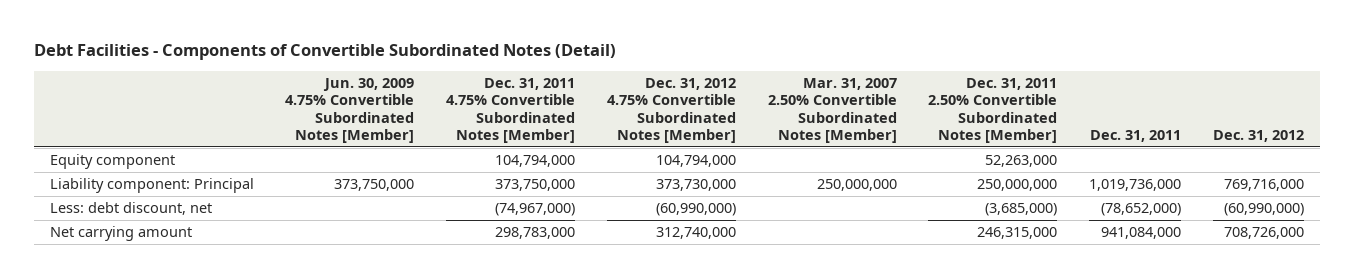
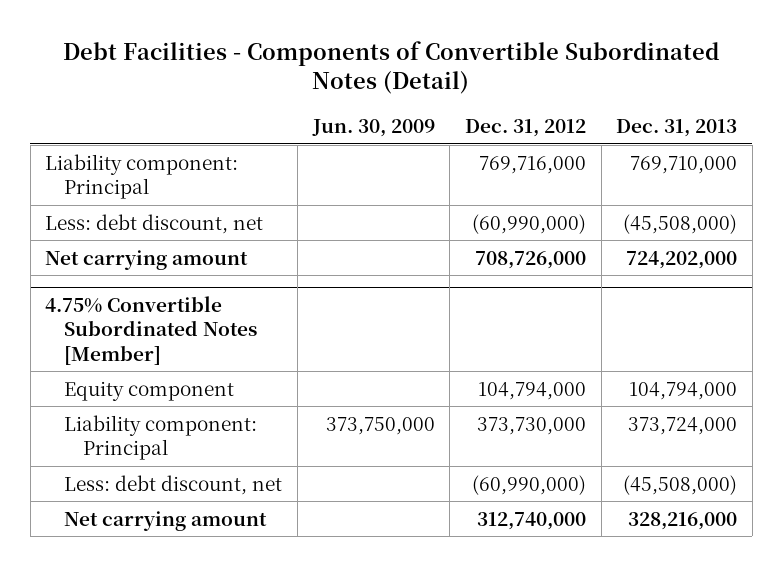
[285,77,415,144] Jun. 30, 2009 4.75% Convertible Subordinated Notes [Member] -> none
[446,77,576,144] Dec. 31, 2011 4.75% Convertible Subordinated Notes [Member] -> none
[606,77,736,144] Dec. 31, 2012 4.75% Convertible Subordinated Notes [Member] -> none
[767,77,897,144] Mar. 31, 2007 2.50% Convertible Subordinated Notes [Member] -> none
[928,77,1058,144] Dec. 31, 2011 2.50% Convertible Subordinated Notes [Member] -> none
[1089,130,1181,143] Dec. 31, 2011 -> none
none -> [311,118,435,137] Jun. 30, 2009
none -> [616,118,738,137] Dec. 31, 2013
[49,154,175,170] Equity component -> none
none -> [45,295,258,365] 4.75% Convertible Subordinated Notes [Member]
none -> [64,380,235,401] Equity component
none -> [64,414,258,460] Liability component: Principal
none -> [64,474,283,495] Less: debt discount, net
none -> [64,510,268,531] Net carrying amount

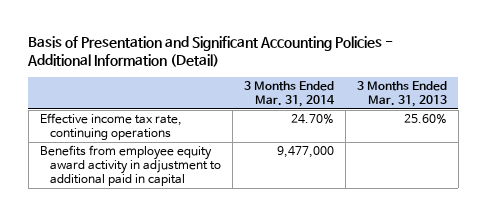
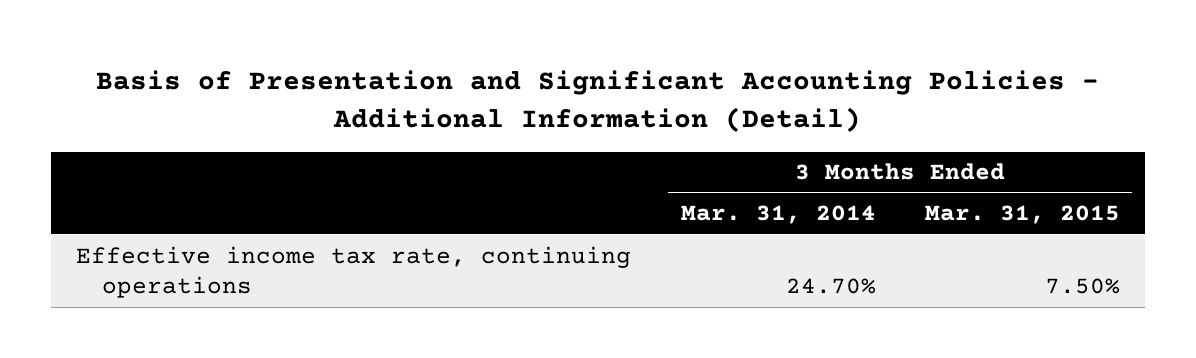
[356,80,447,108] 3 Months Ended Mar. 31, 2013 -> none
none -> [924,205,1120,225] Mar. 31, 2015
[39,144,221,187] Benefits from employee equity award activity in adjustment to additional paid in capital -> none

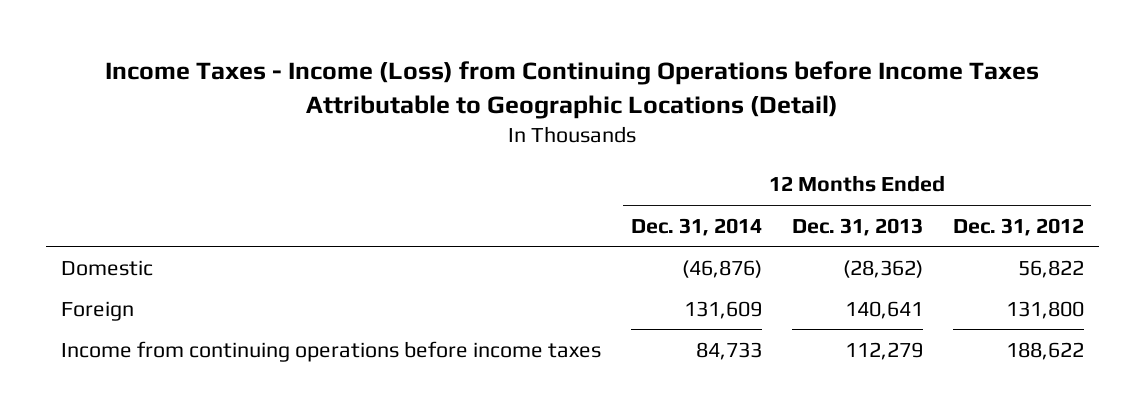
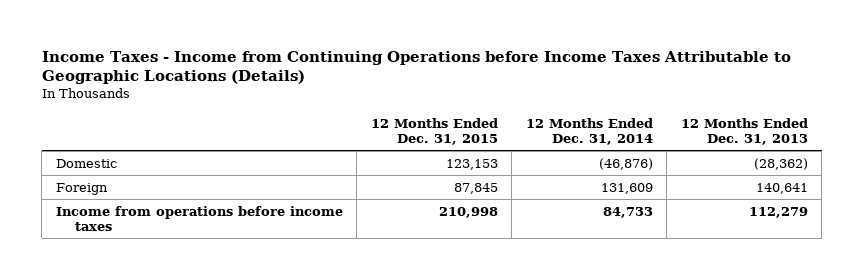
[105,61,1040,119] Income Taxes - Income (Loss) from Continuing Operations before Income Taxes Attributable to Geographic Locations (Detail) -> [41,50,791,85] Income Taxes - Income from Continuing Operations before Income Taxes Attributable to Geographic Locations (Details)
[952,217,1084,236] Dec. 31, 2012 -> none
none -> [370,117,498,145] 12 Months Ended Dec. 31, 2015
[60,340,601,362] Income from continuing operations before income taxes -> [55,205,343,231] Income from operations before income taxes

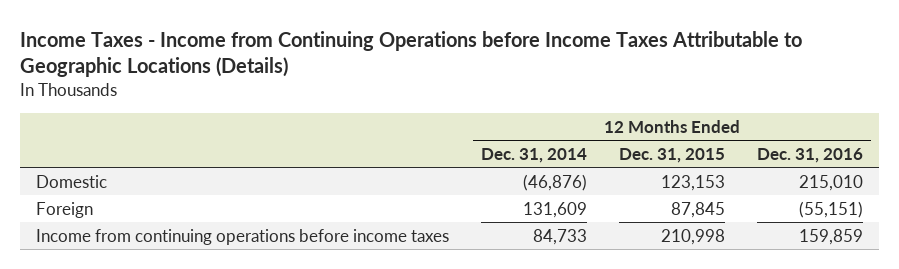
[680,117,808,145] 12 Months Ended Dec. 31, 2013 -> none
none -> [756,147,863,163] Dec. 31, 2016
[55,205,343,231] Income from operations before income taxes -> [36,228,450,245] Income from continuing operations before income taxes

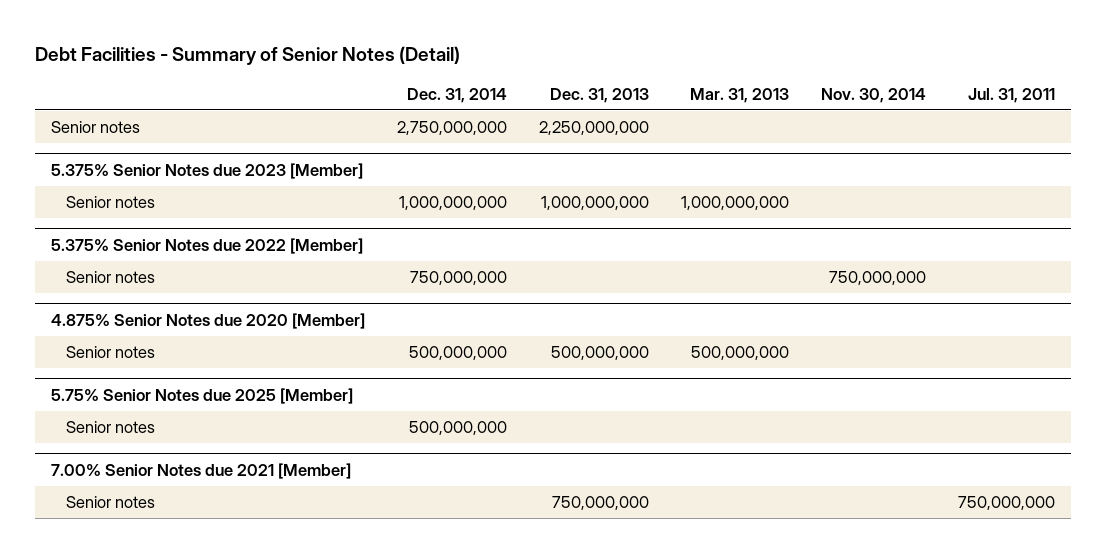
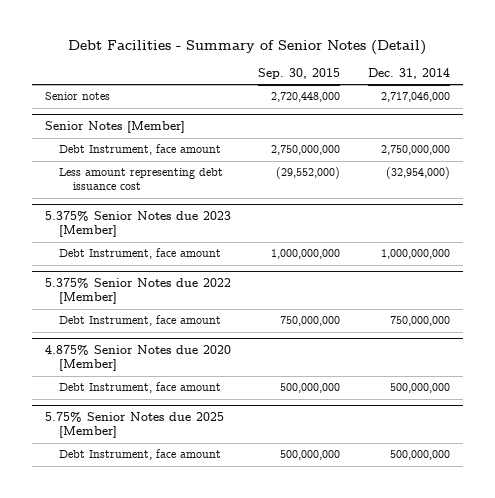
[549,87,649,103] Dec. 31, 2013 -> none
[689,87,789,103] Mar. 31, 2013 -> none
[820,87,926,103] Nov. 30, 2014 -> none
[967,87,1055,103] Jul. 31, 2011 -> none
none -> [258,68,341,80] Sep. 30, 2015
[397,121,508,136] 2,750,000,000 -> [380,92,450,103] 2,717,046,000
none -> [45,121,186,134] Senior Notes [Member]
none -> [59,144,222,156] Debt Instrument, face amount
none -> [59,168,224,191] Less amount representing debt issuance cost
[66,196,156,209] Senior notes -> none
none -> [59,248,222,260] Debt Instrument, face amount
[66,271,156,284] Senior notes -> none
none -> [59,315,222,327] Debt Instrument, face amount
[66,346,156,359] Senior notes -> none
none -> [59,382,222,394] Debt Instrument, face amount
[66,421,156,434] Senior notes -> none
[51,462,352,479] 7.00% Senior Notes due 2021 [Member] -> none
[66,496,156,509] Senior notes -> none
none -> [59,449,222,461] Debt Instrument, face amount

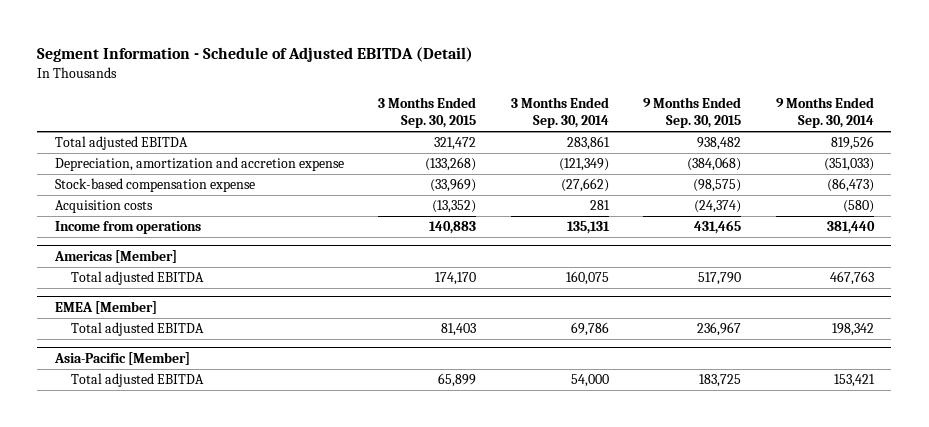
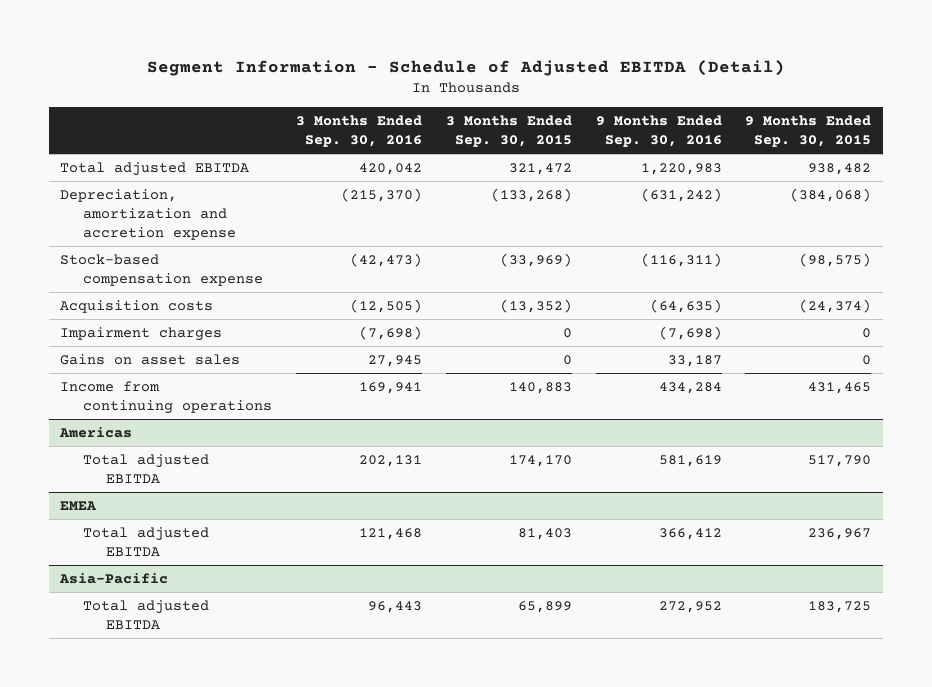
[510,96,609,129] 3 Months Ended Sep. 30, 2014 -> none
[775,96,874,129] 9 Months Ended Sep. 30, 2014 -> none
none -> [296,115,423,148] 3 Months Ended Sep. 30, 2016
none -> [595,115,722,148] 9 Months Ended Sep. 30, 2016
none -> [60,326,223,341] Impairment charges
none -> [60,353,241,365] Gains on asset sales
[54,221,201,235] Income from operations -> [60,380,273,414] Income from continuing operations
[53,250,177,264] Americas [Member] -> [59,426,133,438] Americas
[54,301,157,315] EMEA [Member] -> [60,500,98,510] EMEA
[53,352,190,366] Asia-Pacific [Member] -> [59,572,169,584] Asia-Pacific

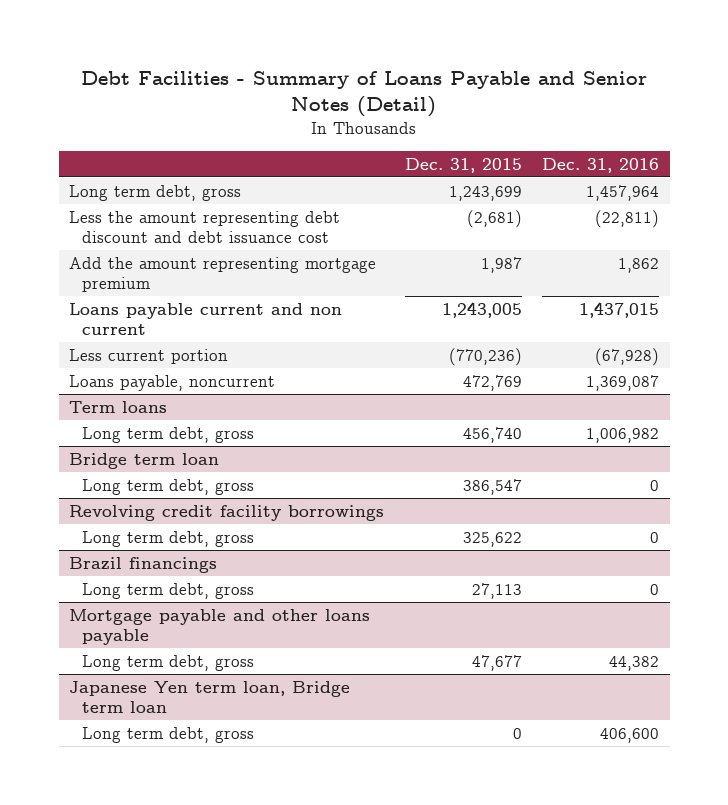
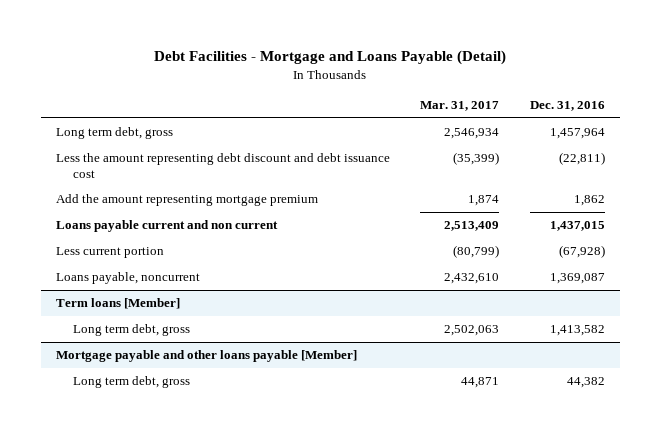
[81,70,648,118] Debt Facilities - Summary of Loans Payable and Senior Notes (Detail) -> [154,50,507,66] Debt Facilities - Mortgage and Loans Payable (Detail)
[404,157,522,173] Dec. 31, 2015 -> none
none -> [420,101,500,112] Mar. 31, 2017
[69,452,220,469] Bridge term loan -> none
[82,478,255,495] Long term debt, gross -> none
[69,504,385,521] Revolving credit facility borrowings -> none
[82,530,255,547] Long term debt, gross -> none
[69,556,218,573] Brazil financings -> none
[82,582,255,599] Long term debt, gross -> none
[69,400,168,413] Term loans -> [55,298,180,310] Term loans [Member]
[586,427,660,443] 1,006,982 -> [550,325,606,337] 1,413,582
[69,608,371,645] Mortgage payable and other loans payable -> [55,350,357,363] Mortgage payable and other loans payable [Member]
[69,680,351,713] Japanese Yen term loan, Bridge term loan -> none
[82,726,255,743] Long term debt, gross -> none

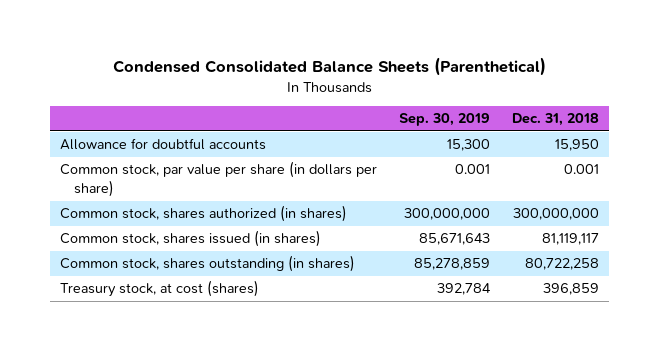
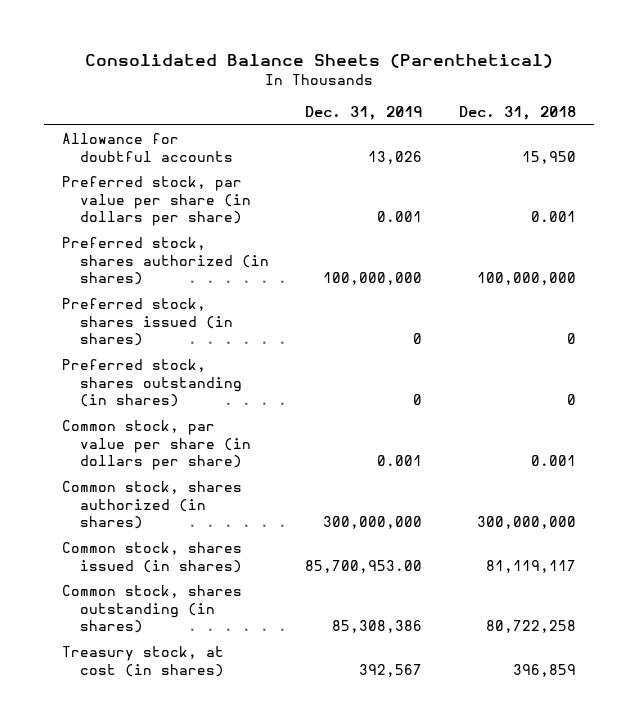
[112,57,546,77] Condensed Consolidated Balance Sheets (Parenthetical) -> [84,54,553,69] Consolidated Balance Sheets (Parenthetical)
[399,113,491,127] Sep. 30, 2019 -> none
none -> [305,106,423,121] Dec. 31, 2019
none -> [62,176,252,227] Preferred stock, par value per share (in dollars per share)
none -> [62,237,270,286] Preferred stock, shares authorized (in shares)
none -> [62,298,234,347] Preferred stock, shares issued (in shares)
none -> [62,359,243,408] Preferred stock, shares outstanding (in shares)
[60,280,260,298] Treasury stock, at cost (shares) -> [62,646,225,677] Treasury stock, at cost (in shares)

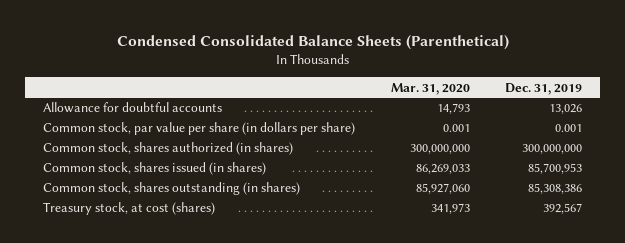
[84,54,553,69] Consolidated Balance Sheets (Parenthetical) -> [116,34,509,50] Condensed Consolidated Balance Sheets (Parenthetical)
[458,106,576,121] Dec. 31, 2018 -> none
none -> [390,82,470,95] Mar. 31, 2020
[62,176,252,227] Preferred stock, par value per share (in dollars per share) -> none
[62,237,270,286] Preferred stock, shares authorized (in shares) -> none
[62,298,234,347] Preferred stock, shares issued (in shares) -> none
[62,359,243,408] Preferred stock, shares outstanding (in shares) -> none
[305,559,423,573] 85,700,953.00 -> [528,163,583,175] 85,700,953
[62,646,225,677] Treasury stock, at cost (in shares) -> [43,202,216,216] Treasury stock, at cost (shares)

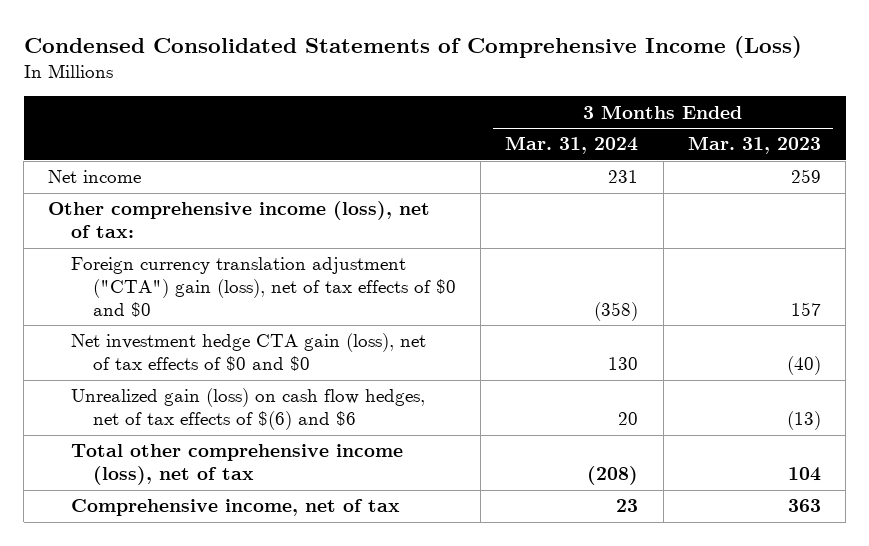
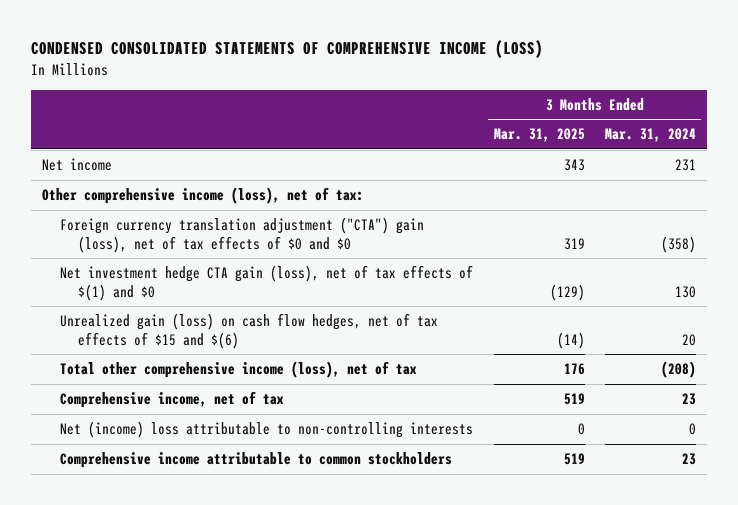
[23,35,802,58] Condensed Consolidated Statements of Comprehensive Income (Loss) -> [31,40,544,59] CONDENSED CONSOLIDATED STATEMENTS OF COMPREHENSIVE INCOME (LOSS)
[687,136,821,155] Mar. 31, 2023 -> none
none -> [493,128,585,143] Mar. 31, 2025
[70,333,426,372] Net investment hedge CTA gain (loss), net of tax effects of $0 and $0 -> [59,264,473,301] Net investment hedge CTA gain (loss), net of tax effects of $(1) and $0
[70,388,425,431] Unrealized gain (loss) on cash flow hedges, net of tax effects of $(6) and $6 -> [59,312,438,349] Unrealized gain (loss) on cash flow hedges, net of tax effects of $15 and $(6)
none -> [59,420,473,438] Net (income) loss attributable to non-controlling interests
none -> [59,451,452,468] Comprehensive income attributable to common stockholders

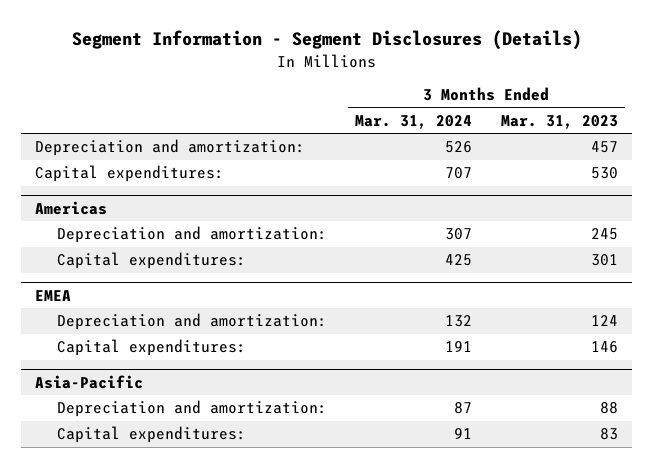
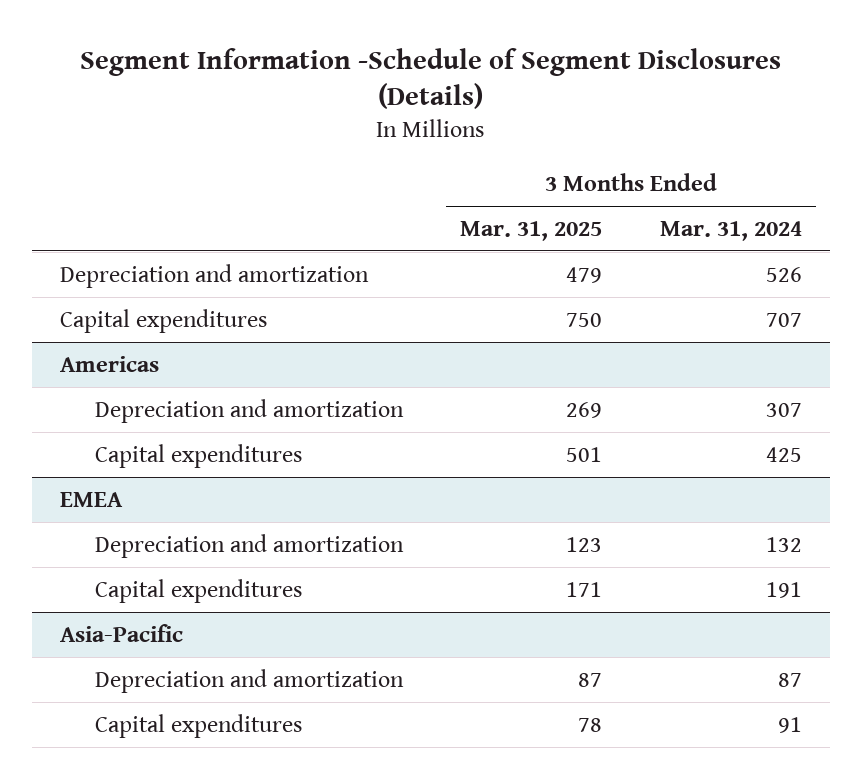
[71,30,582,51] Segment Information - Segment Disclosures (Details) -> [80,47,782,110] Segment Information -Schedule of Segment Disclosures (Details)
[500,115,618,130] Mar. 31, 2023 -> none
none -> [460,220,603,241] Mar. 31, 2025
[35,139,306,157] Depreciation and amortization: -> [60,263,370,288] Depreciation and amortization
[35,165,225,183] Capital expenditures: -> [60,308,269,333] Capital expenditures
[56,226,327,244] Depreciation and amortization: -> [95,398,405,423] Depreciation and amortization
[56,252,246,270] Capital expenditures: -> [95,443,304,468] Capital expenditures
[56,313,327,331] Depreciation and amortization: -> [95,533,405,558] Depreciation and amortization
[56,339,246,357] Capital expenditures: -> [95,578,304,603] Capital expenditures
[56,400,327,418] Depreciation and amortization: -> [95,668,405,693] Depreciation and amortization
[56,426,246,444] Capital expenditures: -> [95,713,304,738] Capital expenditures

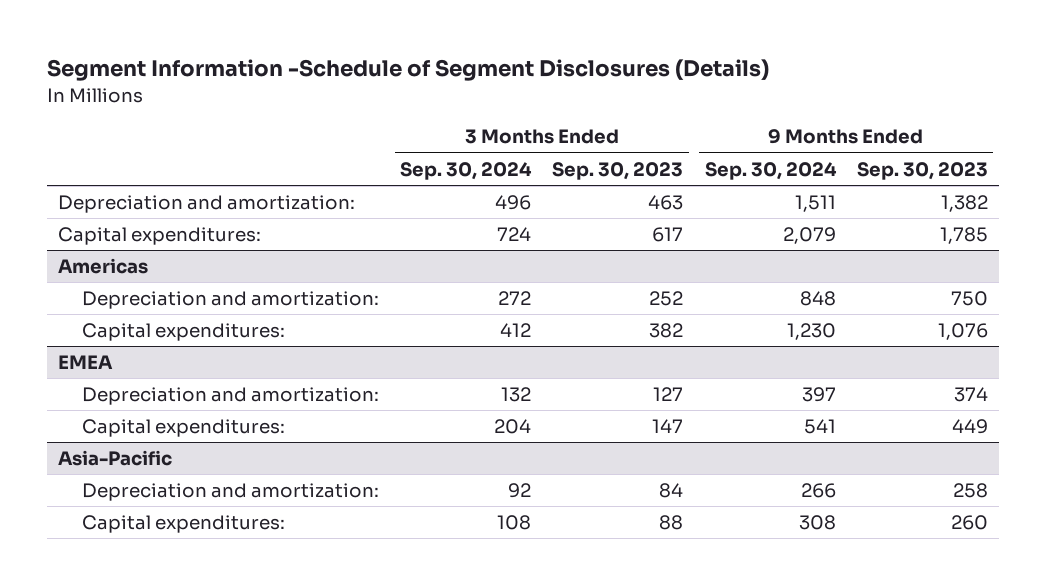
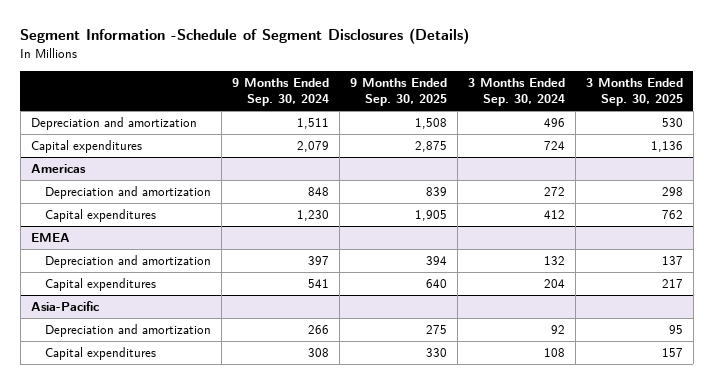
[552,161,684,180] Sep. 30, 2023 -> none
[856,161,988,180] Sep. 30, 2023 -> none
none -> [349,77,447,107] 9 Months Ended Sep. 30, 2025
none -> [585,77,683,107] 3 Months Ended Sep. 30, 2025
[58,195,356,214] Depreciation and amortization: -> [30,116,197,130] Depreciation and amortization
[58,227,262,246] Capital expenditures: -> [30,139,142,153] Capital expenditures
[82,291,380,310] Depreciation and amortization: -> [45,185,212,199] Depreciation and amortization
[82,323,286,342] Capital expenditures: -> [45,208,157,222] Capital expenditures
[82,387,380,406] Depreciation and amortization: -> [45,254,212,268] Depreciation and amortization
[82,419,286,438] Capital expenditures: -> [45,277,157,291] Capital expenditures
[82,483,380,502] Depreciation and amortization: -> [45,323,212,337] Depreciation and amortization
[82,515,286,534] Capital expenditures: -> [45,346,157,360] Capital expenditures

